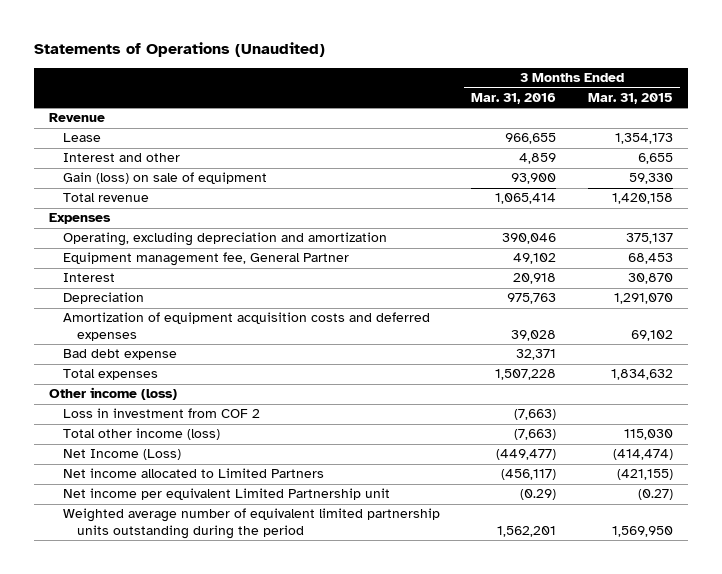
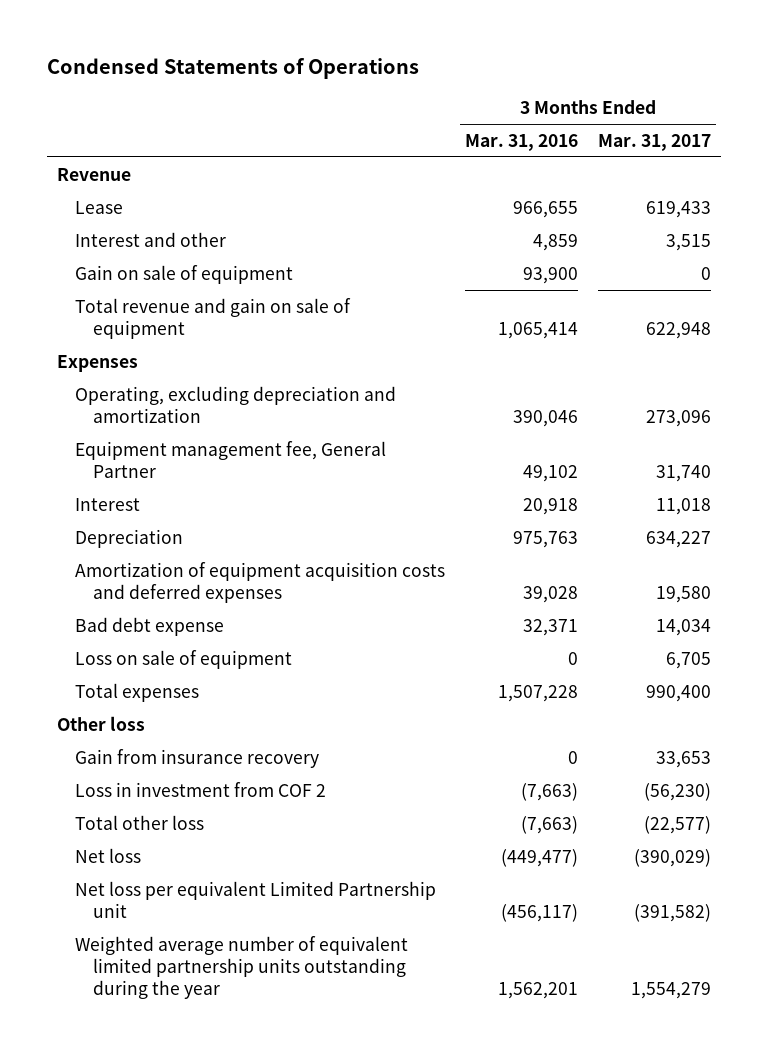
[33,42,325,58] Statements of Operations (Unaudited) -> [46,57,419,79] Condensed Statements of Operations
[587,92,673,104] Mar. 31, 2015 -> none
none -> [598,133,712,151] Mar. 31, 2017
[63,172,268,185] Gain (loss) on sale of equipment -> [75,264,294,284] Gain on sale of equipment
[63,193,150,203] Total revenue -> [75,297,352,339] Total revenue and gain on sale of equipment
none -> [75,649,293,669] Loss on sale of equipment
[49,387,178,401] Other income (loss) -> [56,715,145,731] Other loss
none -> [75,748,320,768] Gain from insurance recovery
[63,488,391,501] Net income per equivalent Limited Partnership unit -> none
[63,428,221,441] Total other income (loss) -> [75,814,205,830] Total other loss
[63,449,182,461] Net Income (Loss) -> [75,847,142,863] Net loss
[63,468,325,479] Net income allocated to Limited Partners -> [75,880,437,918] Net loss per equivalent Limited Partnership unit
[63,508,441,539] Weighted average number of equivalent limited partnership units outstanding during the period -> [75,935,409,999] Weighted average number of equivalent limited partnership units outstanding during the year

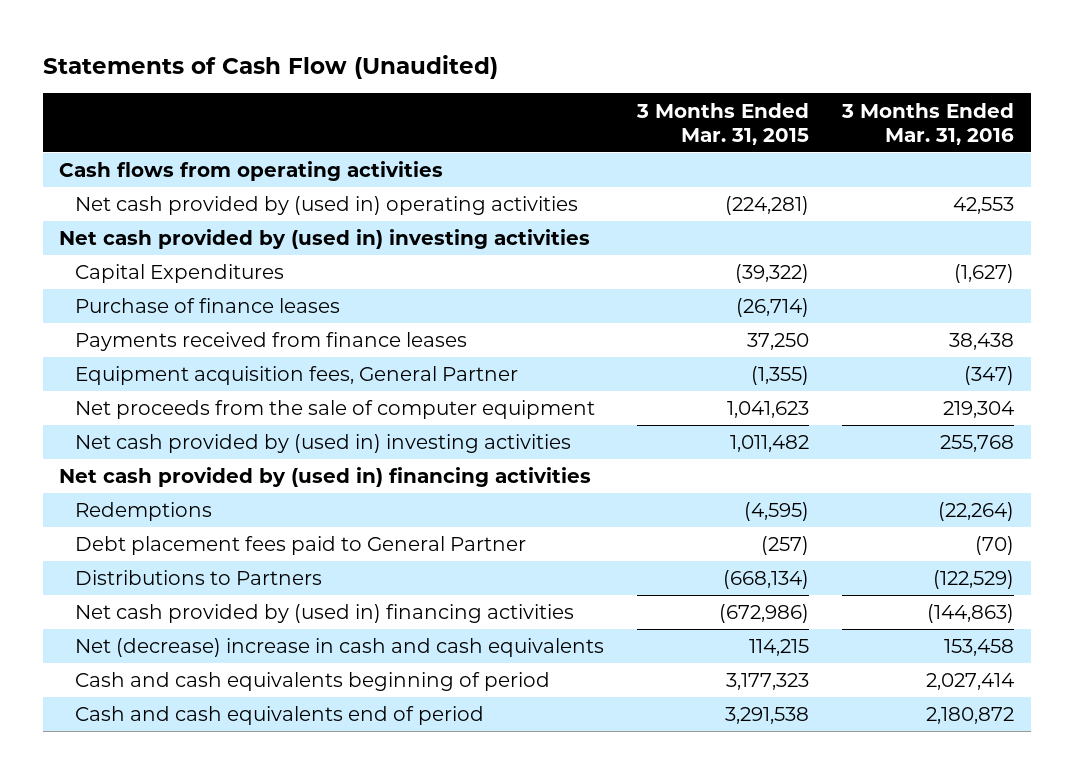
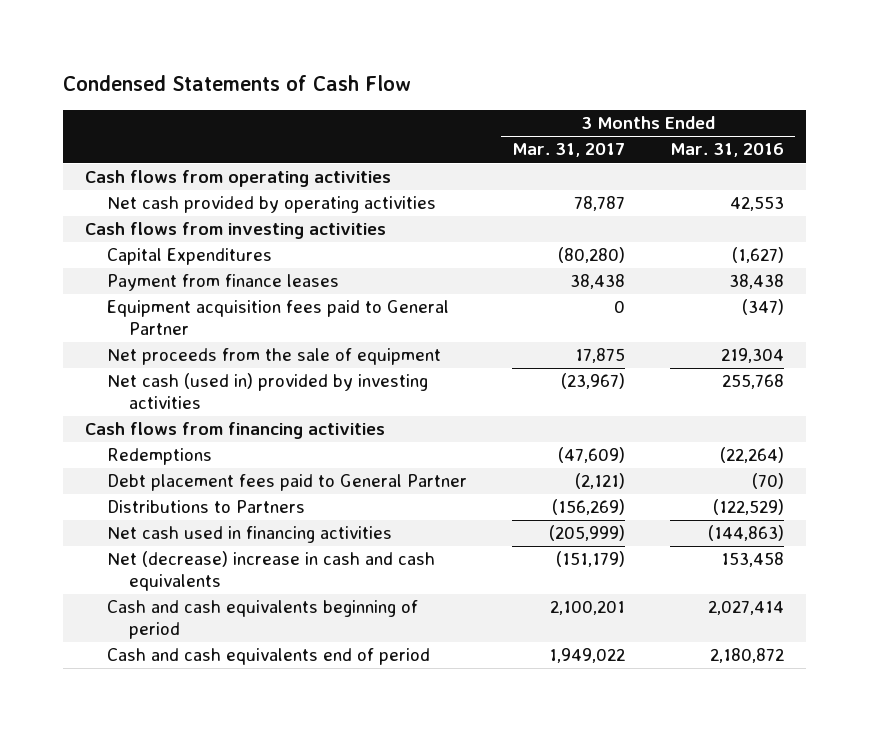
[42,54,498,79] Statements of Cash Flow (Unaudited) -> [62,75,411,92] Condensed Statements of Cash Flow
[635,102,809,145] 3 Months Ended Mar. 31, 2015 -> none
none -> [511,143,625,158] Mar. 31, 2017
[74,196,578,216] Net cash provided by (used in) operating activities -> [107,196,437,214] Net cash provided by operating activities
[59,229,591,250] Net cash provided by (used in) investing activities -> [85,222,387,240] Cash flows from investing activities
[74,298,340,314] Purchase of finance leases -> none
[74,332,467,352] Payments received from finance leases -> [107,274,340,292] Payment from finance leases
[74,366,518,386] Equipment acquisition fees, General Partner -> [107,300,450,336] Equipment acquisition fees paid to General Partner
[74,400,595,420] Net proceeds from the sale of computer equipment -> [107,348,442,366] Net proceeds from the sale of equipment
[74,434,571,454] Net cash provided by (used in) investing activities -> [107,373,429,410] Net cash (used in) provided by investing activities
[59,467,592,488] Net cash provided by (used in) financing activities -> [85,422,386,440] Cash flows from financing activities
[74,604,574,624] Net cash provided by (used in) financing activities -> [107,526,393,544] Net cash used in financing activities

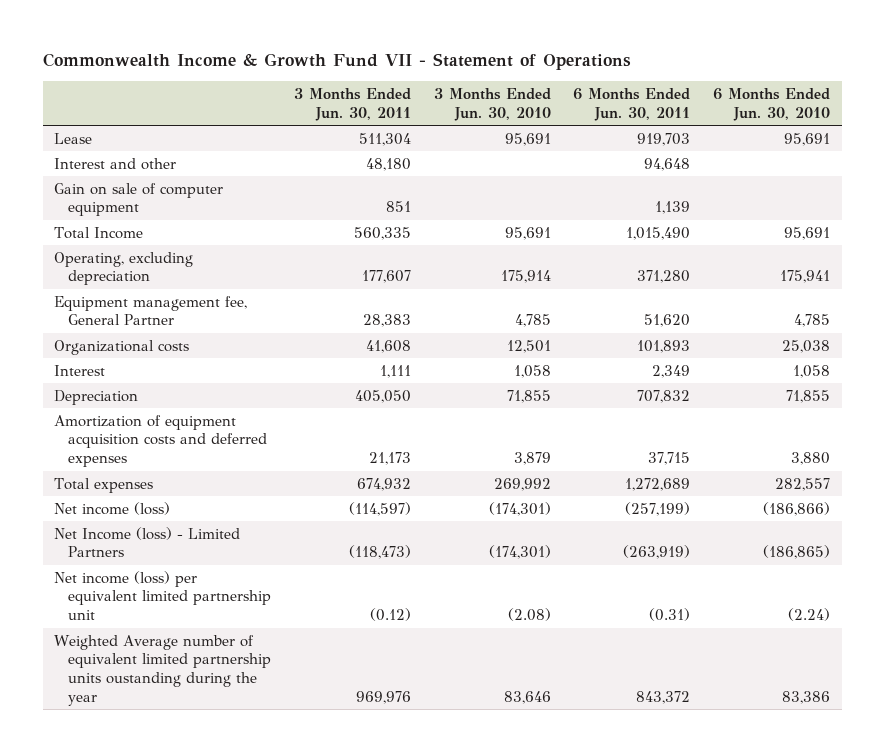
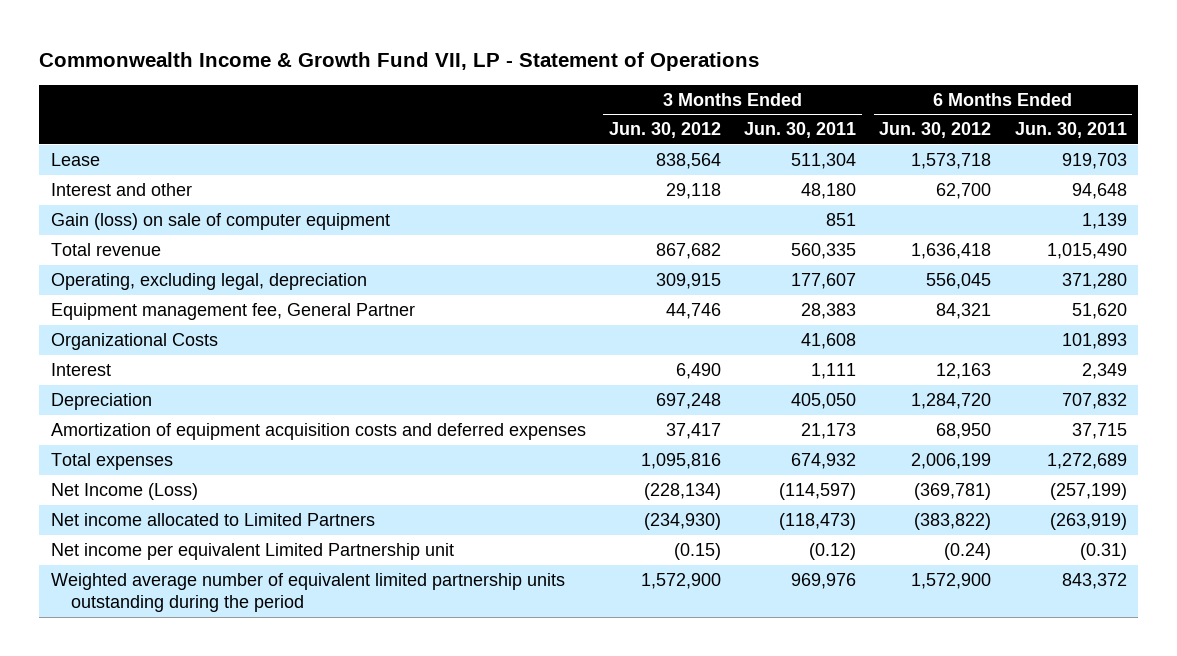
[42,53,631,71] Commonwealth Income & Growth Fund VII - Statement of Operations -> [39,51,760,71] Commonwealth Income & Growth Fund VII, LP - Statement of Operations
[433,88,551,121] 3 Months Ended Jun. 30, 2010 -> none
[713,88,831,121] 6 Months Ended Jun. 30, 2010 -> none
none -> [608,122,721,139] Jun. 30, 2012
none -> [879,122,992,139] Jun. 30, 2012
[54,182,224,217] Gain on sale of computer equipment -> [50,212,390,230] Gain (loss) on sale of computer equipment
[54,226,144,239] Total Income -> [50,242,161,256] Total revenue
[54,251,194,286] Operating, excluding depreciation -> [50,272,367,290] Operating, excluding legal, depreciation
[54,339,190,355] Organizational costs -> [50,332,218,350] Organizational Costs
[54,501,171,515] Net income (loss) -> [50,482,198,500] Net Income (Loss)
[54,526,241,558] Net Income (loss) - Limited Partners -> [50,512,375,526] Net income allocated to Limited Partners
[54,570,272,620] Net income (loss) per equivalent limited partnership unit -> [50,542,454,560] Net income per equivalent Limited Partnership unit
[54,634,272,706] Weighted Average number of equivalent limited partnership units oustanding during the year -> [50,572,565,613] Weighted average number of equivalent limited partnership units outstanding during the period

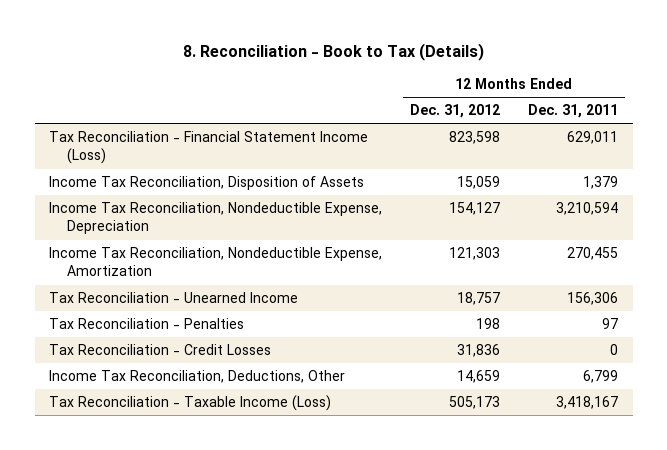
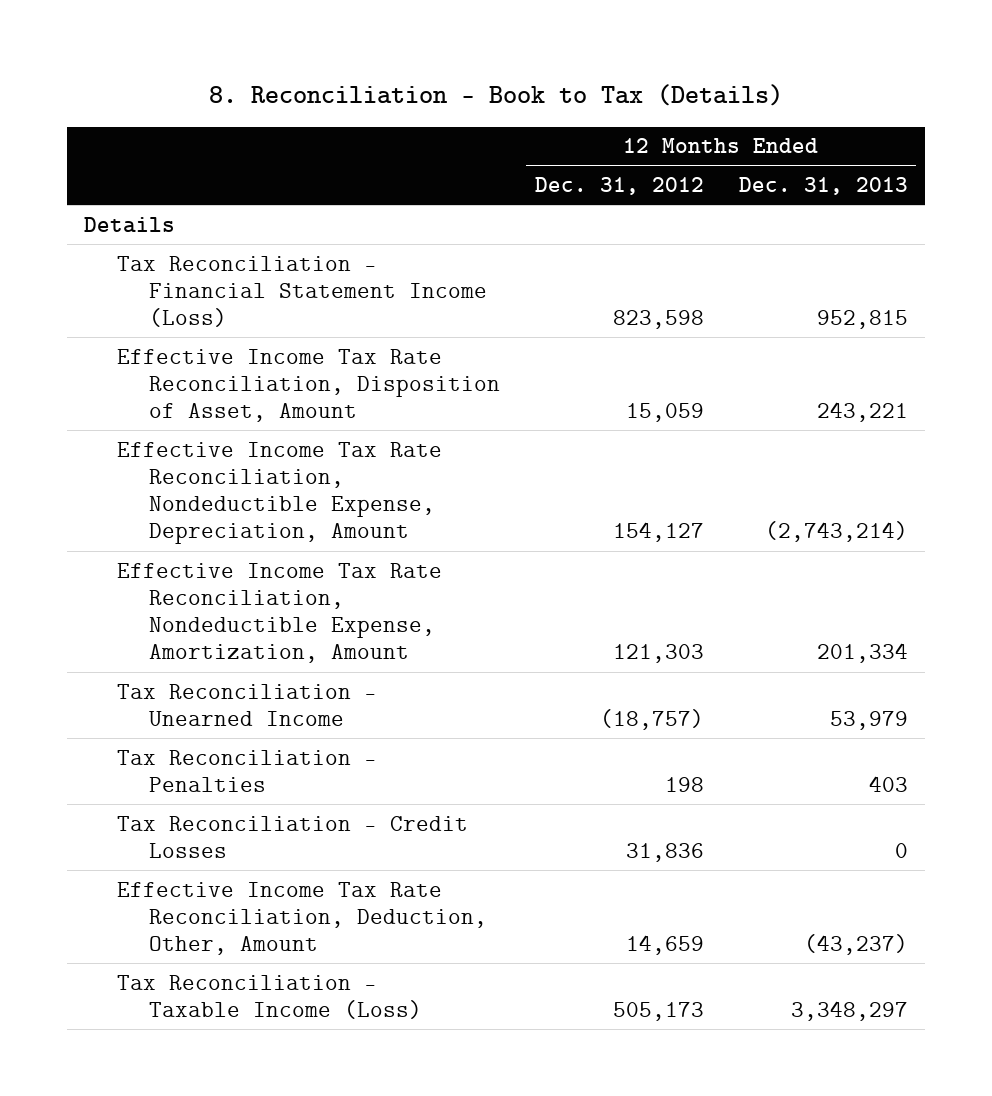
[528,104,619,119] Dec. 31, 2011 -> none
none -> [738,177,908,196] Dec. 31, 2013
none -> [84,216,176,233] Details
[48,176,364,191] Income Tax Reconciliation, Disposition of Assets -> [116,348,500,423] Effective Income Tax Rate Reconciliation, Disposition of Asset, Amount
[48,202,382,235] Income Tax Reconciliation, Nondeductible Expense, Depreciation -> [116,441,442,545] Effective Income Tax Rate Reconciliation, Nondeductible Expense, Depreciation, Amount
[48,247,382,277] Income Tax Reconciliation, Nondeductible Expense, Amortization -> [116,562,442,664] Effective Income Tax Rate Reconciliation, Nondeductible Expense, Amortization, Amount
[457,292,501,306] 18,757 -> [599,708,704,730] (18,757)
[48,370,345,384] Income Tax Reconciliation, Deductions, Other -> [116,881,487,956] Effective Income Tax Rate Reconciliation, Deduction, Other, Amount

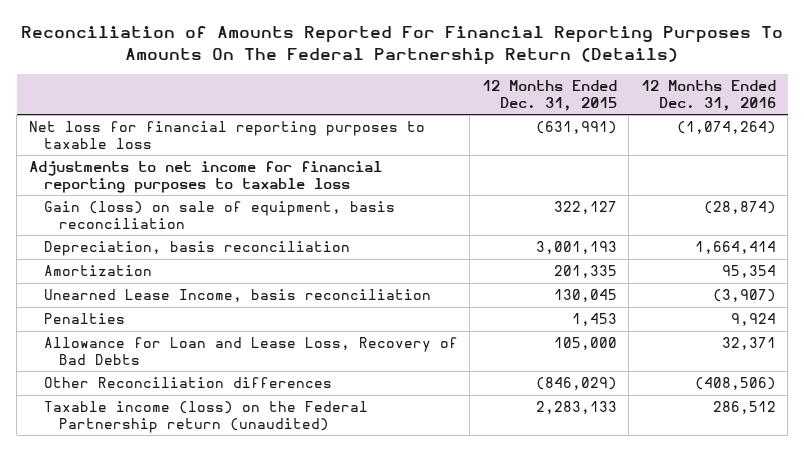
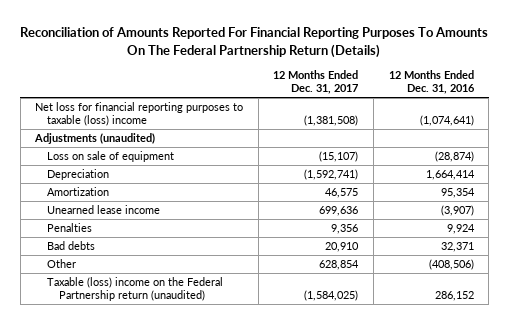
[481,80,617,111] 12 Months Ended Dec. 31, 2015 -> none
none -> [273,69,359,95] 12 Months Ended Dec. 31, 2017
[28,121,425,149] Net loss for financial reporting purposes to taxable loss -> [35,102,244,127] Net loss for financial reporting purposes to taxable (loss) income
[676,121,776,135] (1,074,264) -> [419,115,474,127] (1,074,641)
[28,161,382,193] Adjustments to net income for financial reporting purposes to taxable loss -> [34,133,156,145] Adjustments (unaudited)
[43,201,395,229] Gain (loss) on sale of equipment, basis reconciliation -> [46,151,174,163] Loss on sale of equipment
[43,241,350,257] Depreciation, basis reconciliation -> [46,169,109,181] Depreciation
[43,289,431,303] Unearned Lease Income, basis reconciliation -> [46,205,160,215] Unearned lease income
[43,337,458,365] Allowance for Loan and Lease Loss, Recovery of Bad Debts -> [46,241,95,251] Bad debts
[43,377,332,389] Other Reconciliation differences -> [46,259,76,269] Other
[43,401,368,433] Taxable income (loss) on the Federal Partnership return (unaudited) -> [46,277,223,302] Taxable (loss) income on the Federal Partnership return (unaudited)
[712,401,776,415] 286,512 -> [434,291,474,302] 286,152

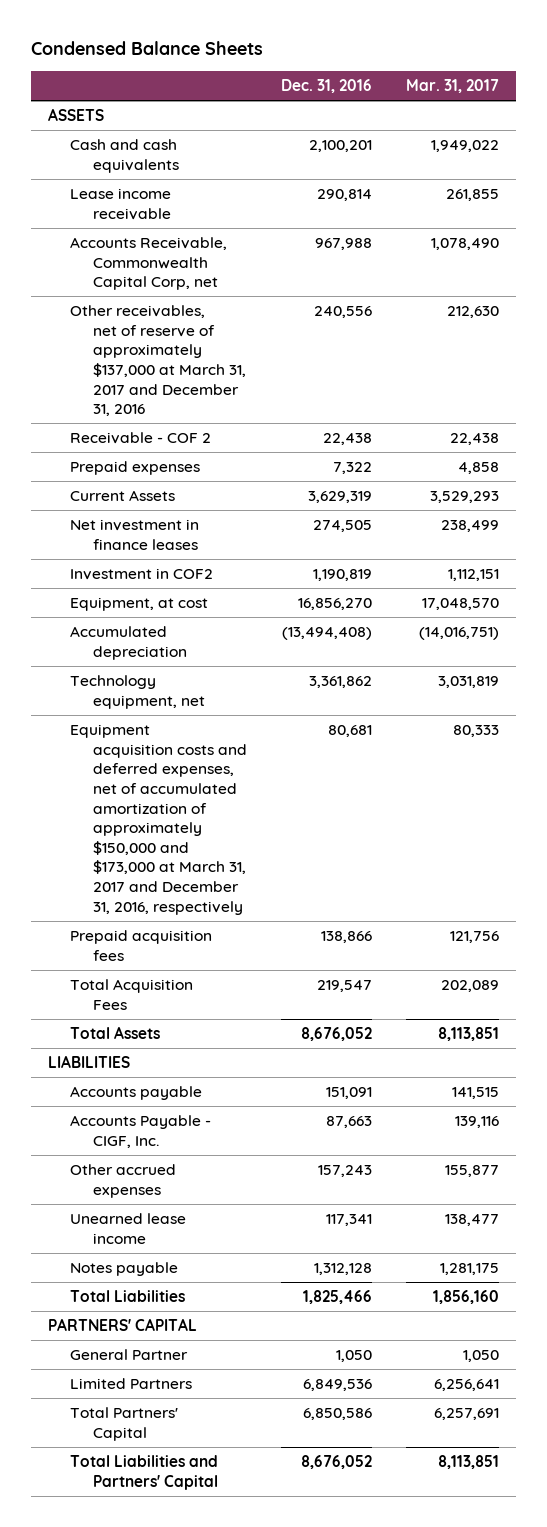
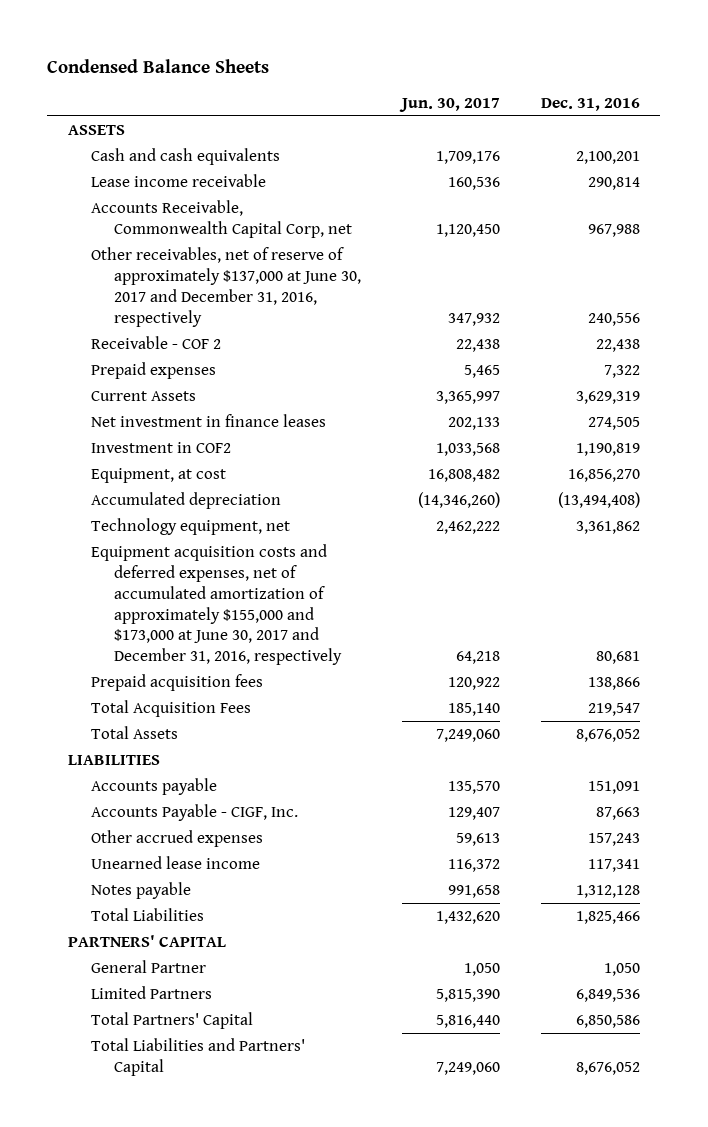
[406,79,500,94] Mar. 31, 2017 -> none
none -> [398,97,500,112] Jun. 30, 2017
[70,305,246,417] Other receivables, net of reserve of approximately $137,000 at March 31, 2017 and December 31, 2016 -> [90,247,361,327] Other receivables, net of reserve of approximately $137,000 at June 30, 2017 and December 31, 2016, respectively
[70,724,247,915] Equipment acquisition costs and deferred expenses, net of accumulated amortization of approximately $150,000 and $173,000 at March 31, 2017 and December 31, 2016, respectively -> [90,544,342,666] Equipment acquisition costs and deferred expenses, net of accumulated amortization of approximately $155,000 and $173,000 at June 30, 2017 and December 31, 2016, respectively

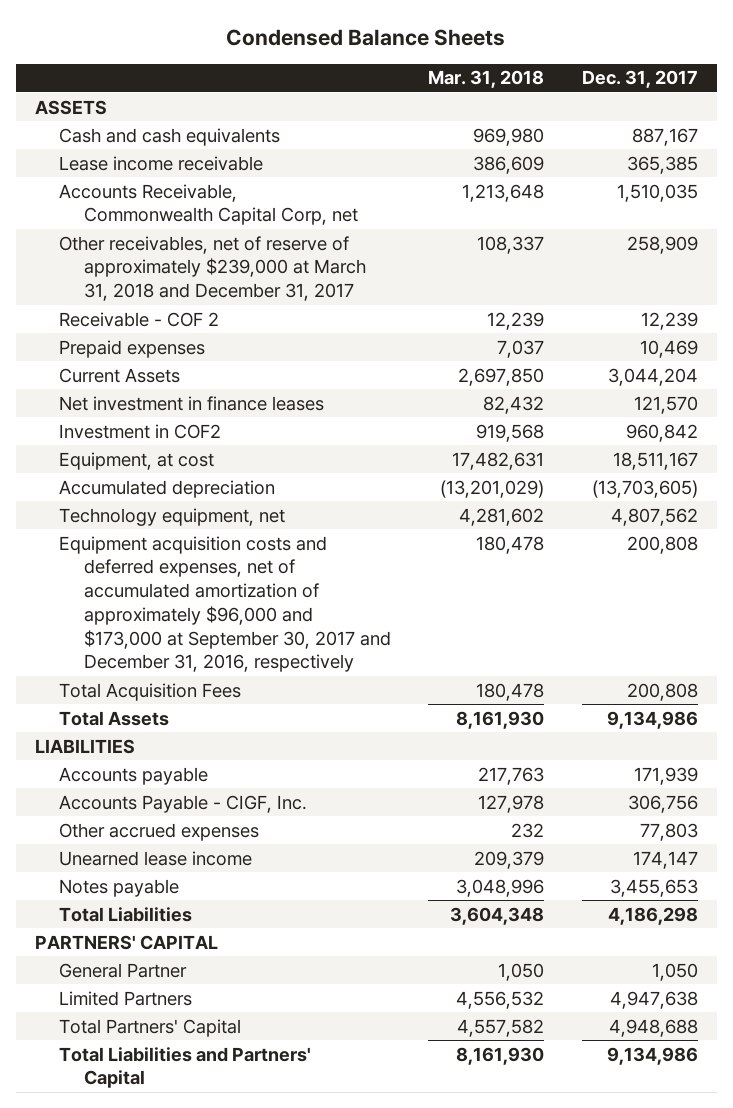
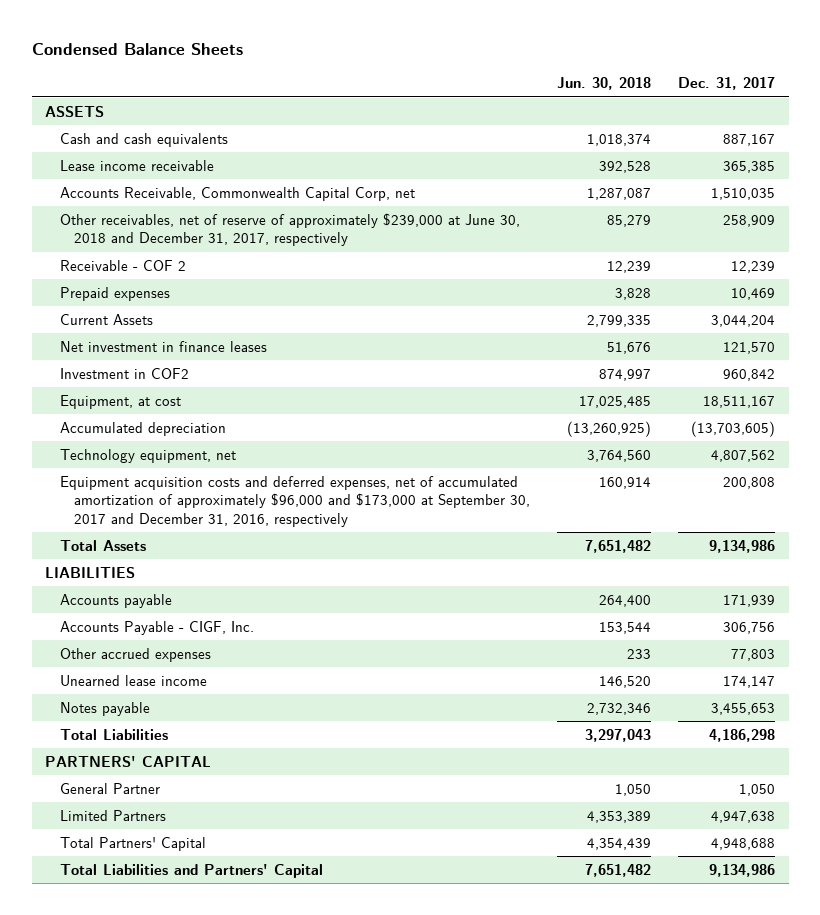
[428,70,545,89] Mar. 31, 2018 -> none
none -> [557,77,652,91] Jun. 30, 2018
[59,235,366,302] Other receivables, net of reserve of approximately $239,000 at March 31, 2018 and December 31, 2017 -> [59,212,520,247] Other receivables, net of reserve of approximately $239,000 at June 30, 2018 and December 31, 2017, respectively
[59,682,242,701] Total Acquisition Fees -> none

